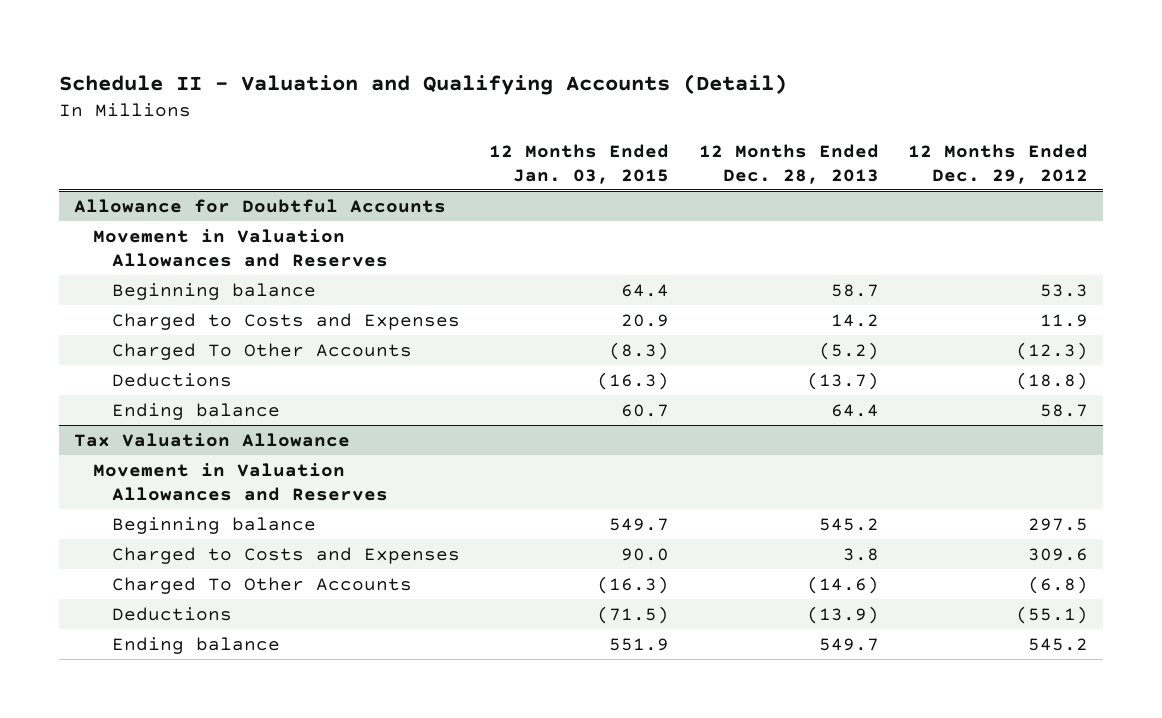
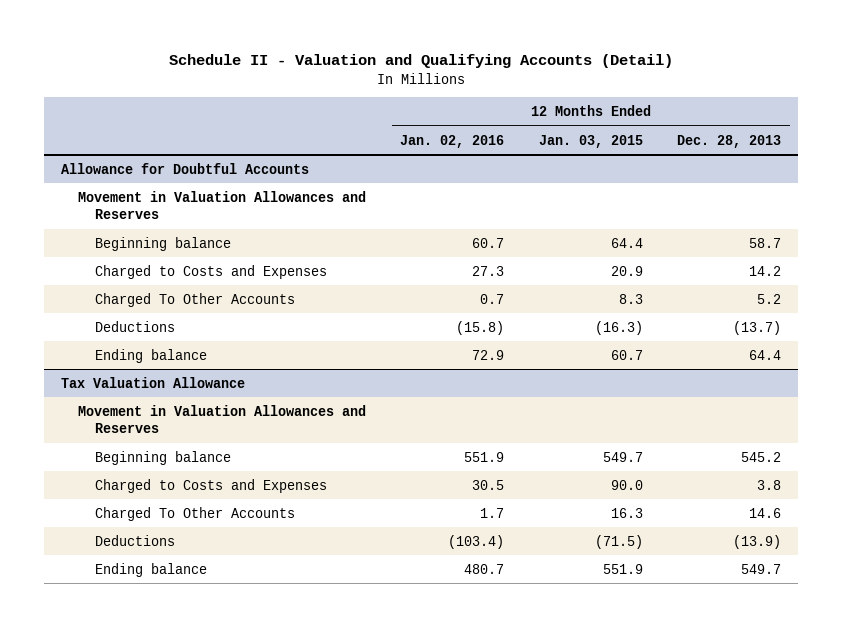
[907,143,1088,184] 12 Months Ended Dec. 29, 2012 -> none
none -> [400,134,505,148] Jan. 02, 2016
[609,341,670,360] (8.3) -> [618,293,643,304] 8.3
[818,341,879,360] (5.2) -> [757,293,782,304] 5.2
[597,575,670,594] (16.3) -> [610,507,643,518] 16.3
[806,575,879,594] (14.6) -> [749,507,782,518] 14.6

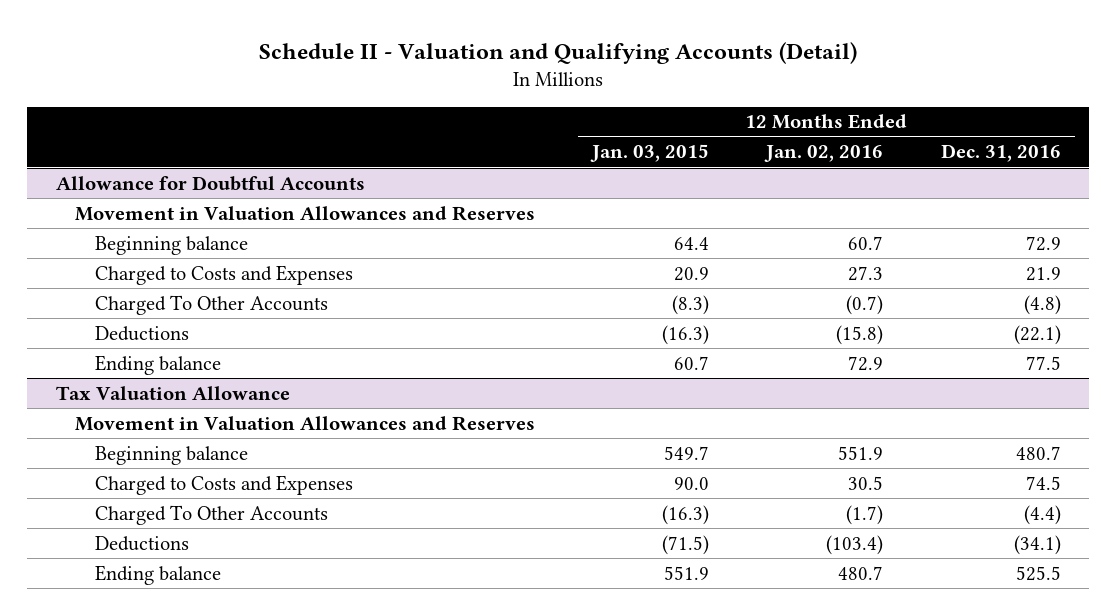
[677,134,782,148] Dec. 28, 2013 -> none
none -> [940,144,1061,163] Dec. 31, 2016
[480,293,505,304] 0.7 -> [846,294,884,315] (0.7)
[618,293,643,304] 8.3 -> [672,294,710,315] (8.3)
[480,507,505,518] 1.7 -> [846,504,884,525] (1.7)
[610,507,643,518] 16.3 -> [662,504,710,525] (16.3)

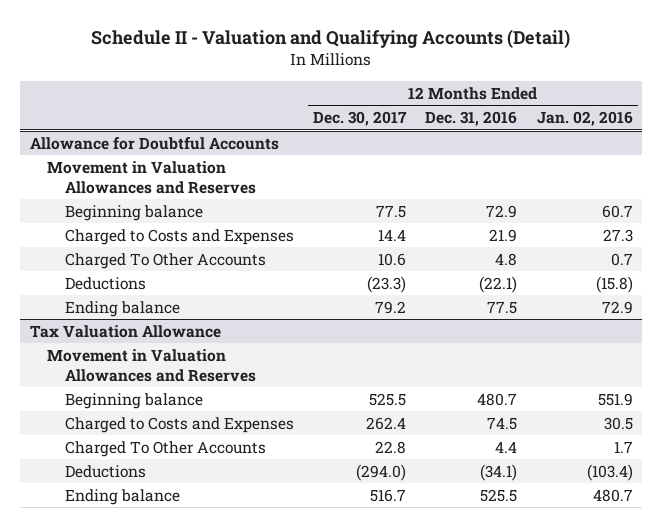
[590,144,710,163] Jan. 03, 2015 -> none
none -> [313,111,408,127] Dec. 30, 2017
[846,294,884,315] (0.7) -> [610,252,633,266] 0.7
[1023,294,1061,315] (4.8) -> [495,252,518,266] 4.8
[846,504,884,525] (1.7) -> [613,440,633,453] 1.7
[1023,504,1061,525] (4.4) -> [495,440,518,453] 4.4

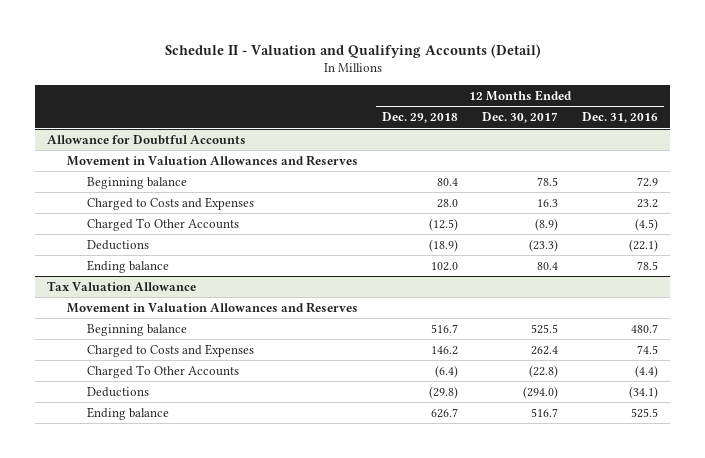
[536,111,633,127] Jan. 02, 2016 -> none
none -> [381,112,458,124] Dec. 29, 2018
[376,204,407,218] 77.5 -> [536,176,558,186] 78.5
[378,228,407,241] 14.4 -> [536,198,558,207] 16.3
[489,228,518,242] 21.9 -> [636,198,658,208] 23.2
[378,252,407,266] 10.6 -> [534,217,558,231] (8.9)
[495,252,518,266] 4.8 -> [634,217,658,231] (4.5)
[375,300,407,314] 79.2 -> [536,261,558,270] 80.4
[487,300,518,314] 77.5 -> [636,260,658,270] 78.5
[375,440,407,454] 22.8 -> [528,364,558,378] (22.8)
[495,440,518,453] 4.4 -> [634,364,658,378] (4.4)

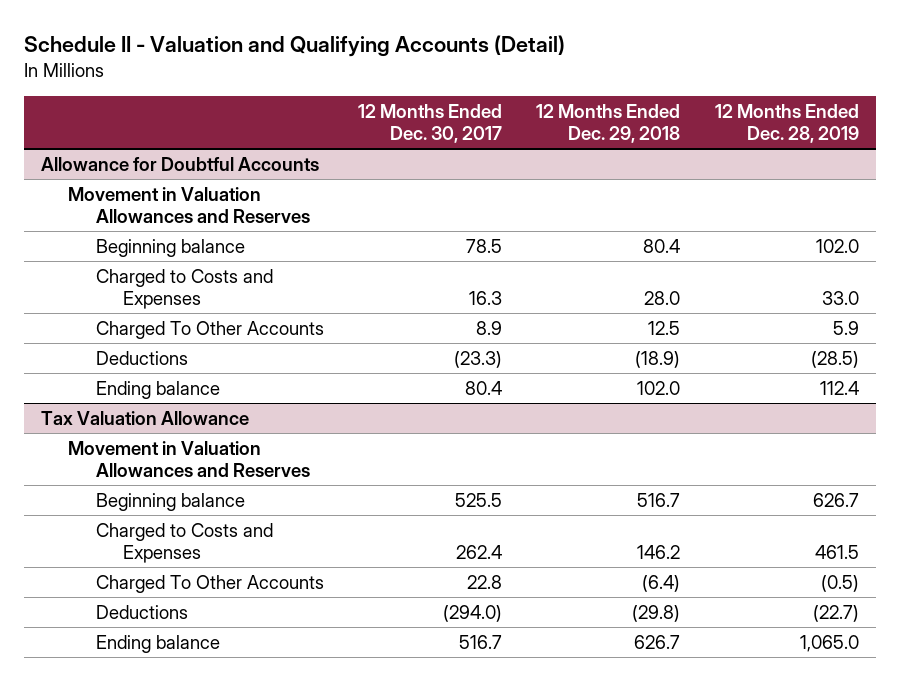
[581,112,658,124] Dec. 31, 2016 -> none
none -> [714,103,859,143] 12 Months Ended Dec. 28, 2019
[428,217,458,231] (12.5) -> [648,321,681,336] 12.5
[534,217,558,231] (8.9) -> [475,321,502,336] 8.9
[528,364,558,378] (22.8) -> [466,575,502,590] 22.8

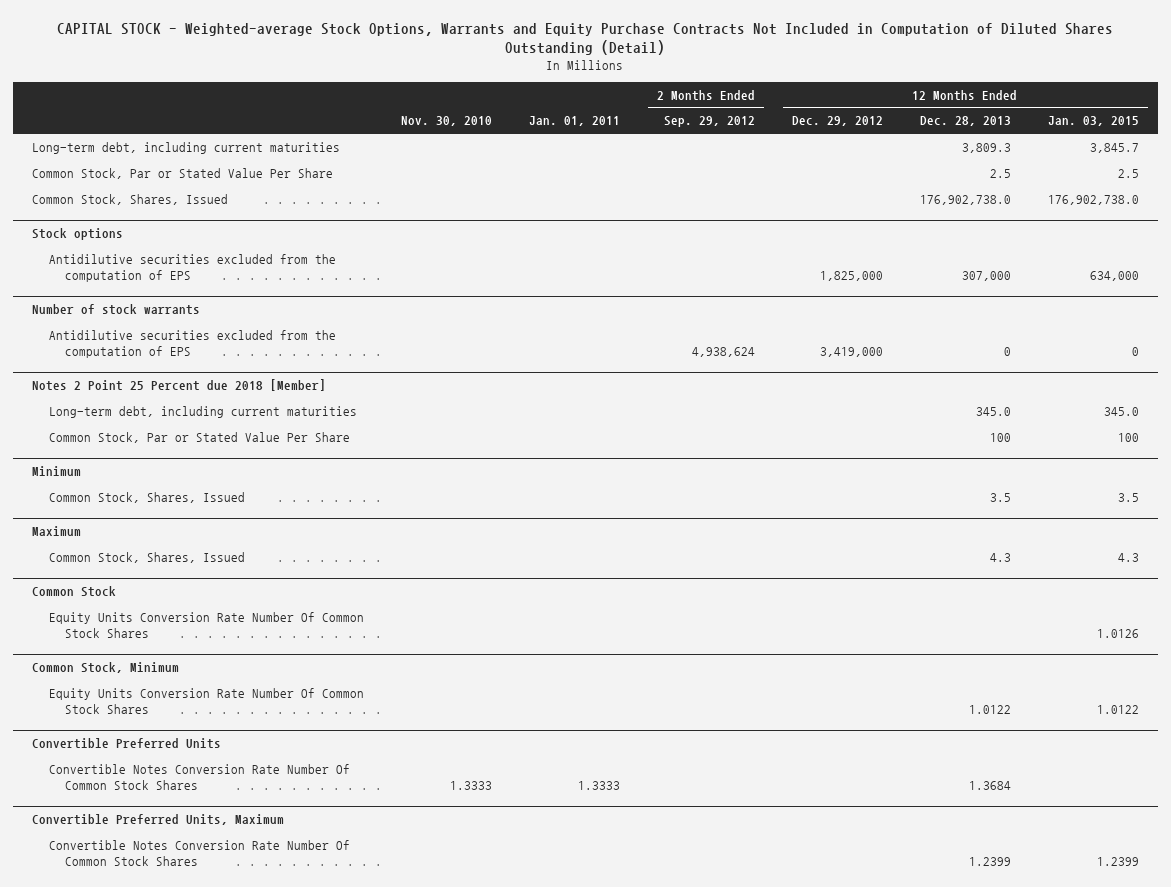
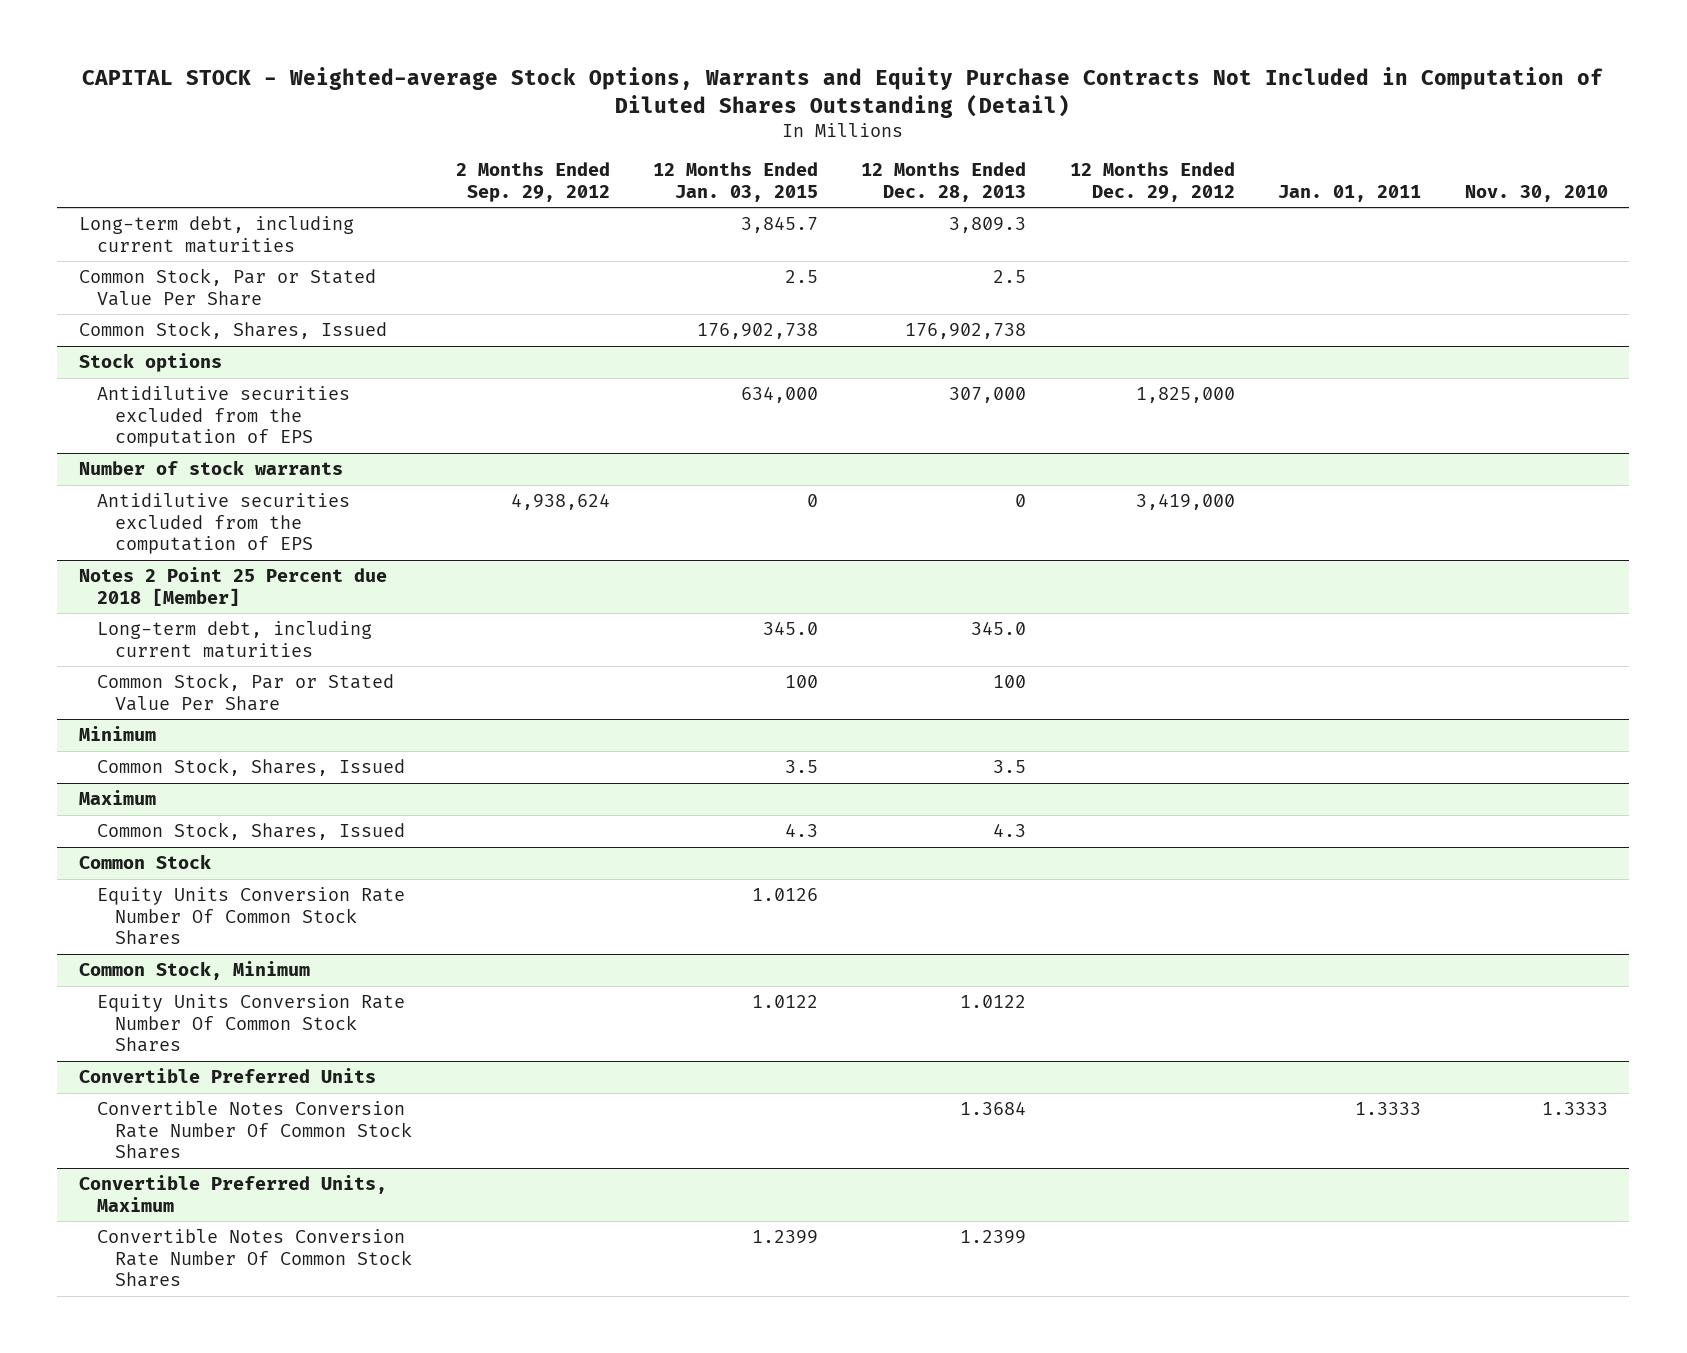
[919,194,1011,205] 176,902,738.0 -> [905,323,1027,340] 176,902,738
[1048,194,1140,205] 176,902,738.0 -> [697,323,819,340] 176,902,738

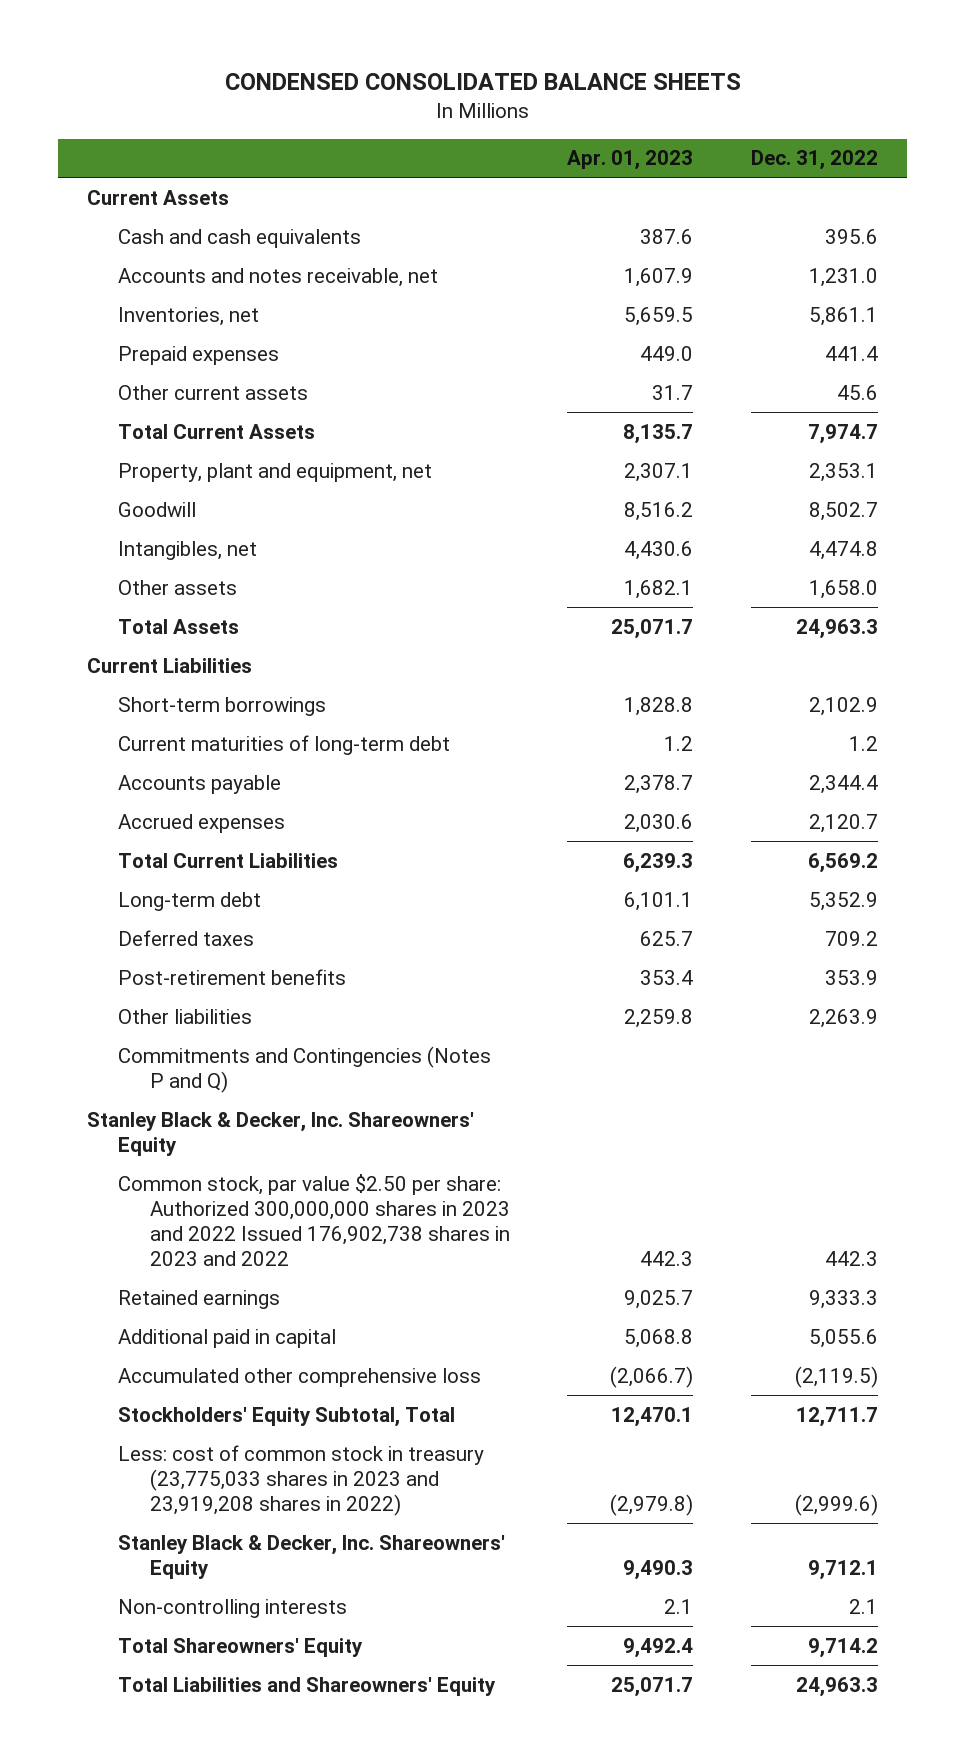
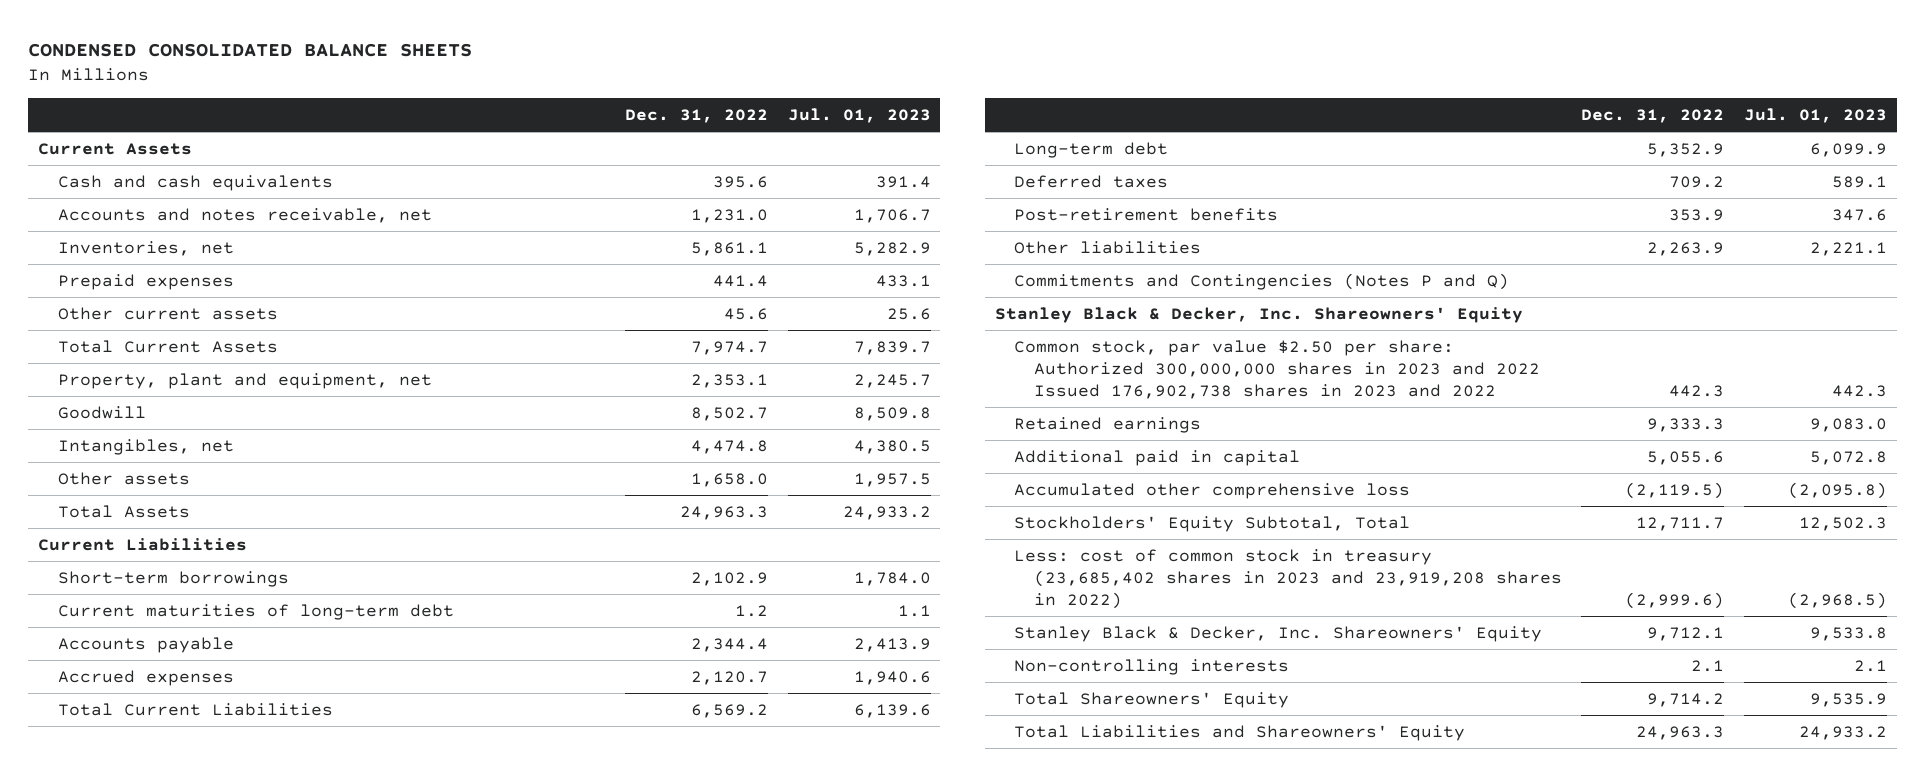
[567,150,694,171] Apr. 01, 2023 -> none
none -> [787,107,931,123] Jul. 01, 2023
[118,1444,485,1517] Less: cost of common stock in treasury (23,775,033 shares in 2023 and 23,919,208 shares in 2022) -> [1014,548,1562,609] Less: cost of common stock in treasury (23,685,402 shares in 2023 and 23,919,208 shares in 2022)

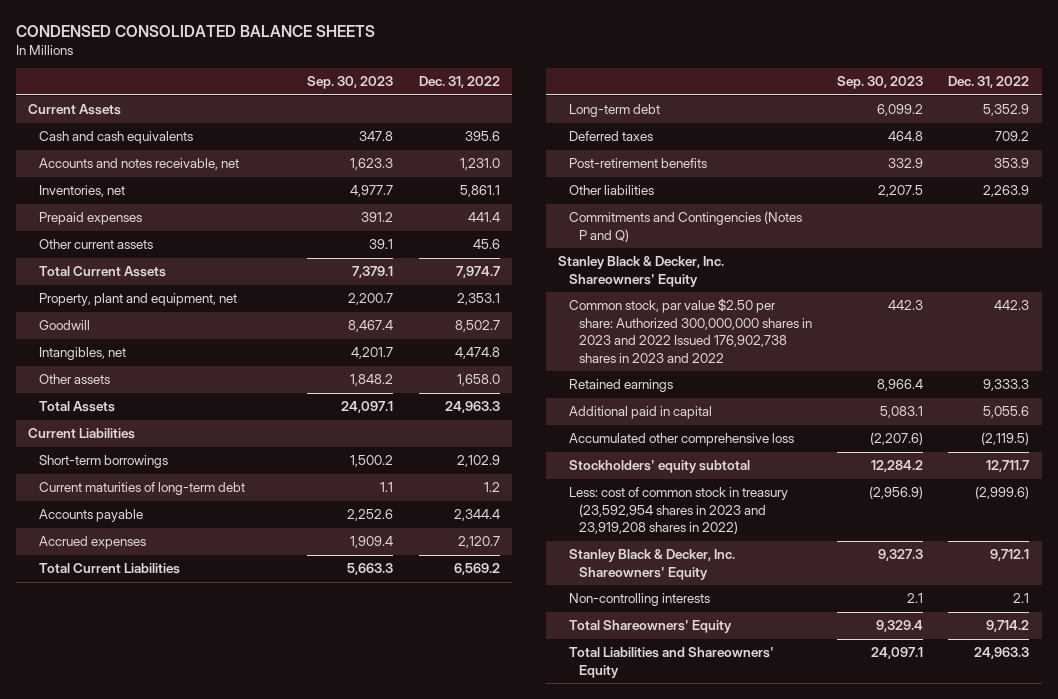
[787,107,931,123] Jul. 01, 2023 -> none
none -> [307,76,394,90] Sep. 30, 2023
[1014,515,1411,532] Stockholders' Equity Subtotal, Total -> [568,460,750,474] Stockholders' equity subtotal
[1014,548,1562,609] Less: cost of common stock in treasury (23,685,402 shares in 2023 and 23,919,208 shares in 2022) -> [568,487,788,535] Less: cost of common stock in treasury (23,592,954 shares in 2023 and 23,919,208 shares in 2022)

